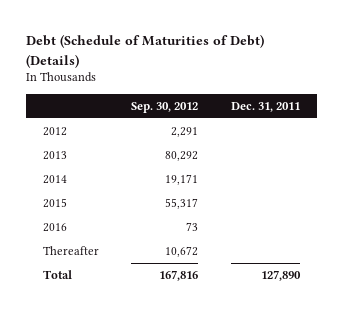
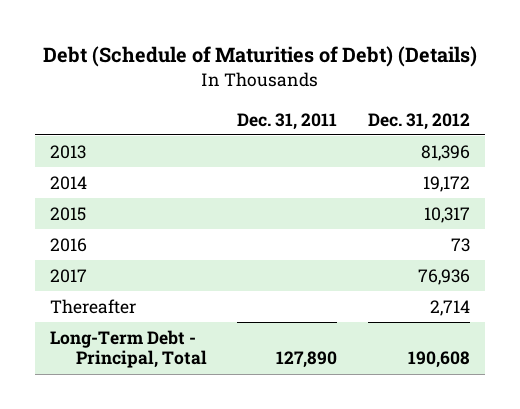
[131,101,199,113] Sep. 30, 2012 -> none
none -> [367,112,470,130] Dec. 31, 2012
[42,126,67,136] 2012 -> none
none -> [50,269,88,284] 2017
[42,269,72,279] Total -> [50,330,208,369] Long-Term Debt - Principal, Total

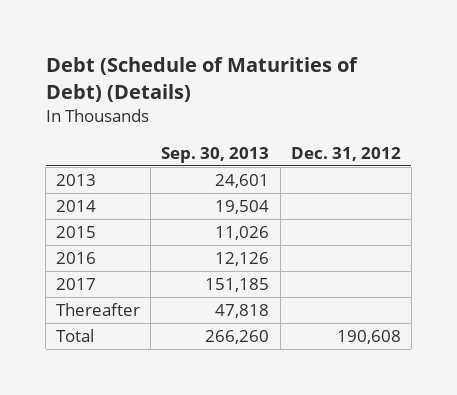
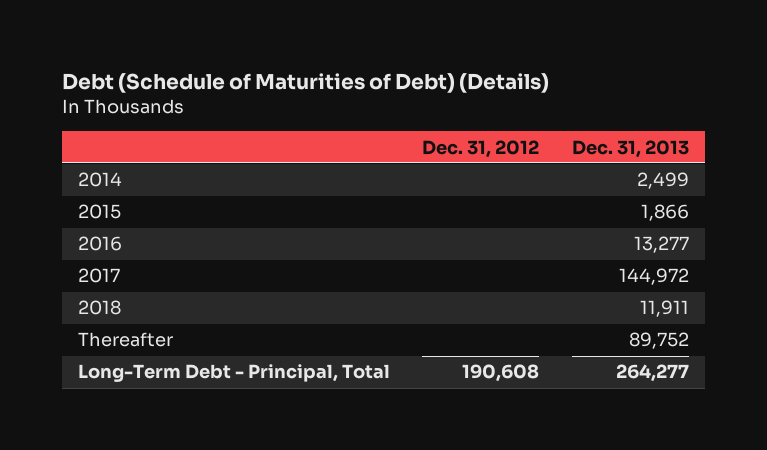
[161,146,270,163] Sep. 30, 2013 -> none
none -> [571,139,689,158] Dec. 31, 2013
[56,174,97,187] 2013 -> none
none -> [77,300,121,316] 2018
[56,329,95,343] Total -> [77,364,390,383] Long-Term Debt - Principal, Total

